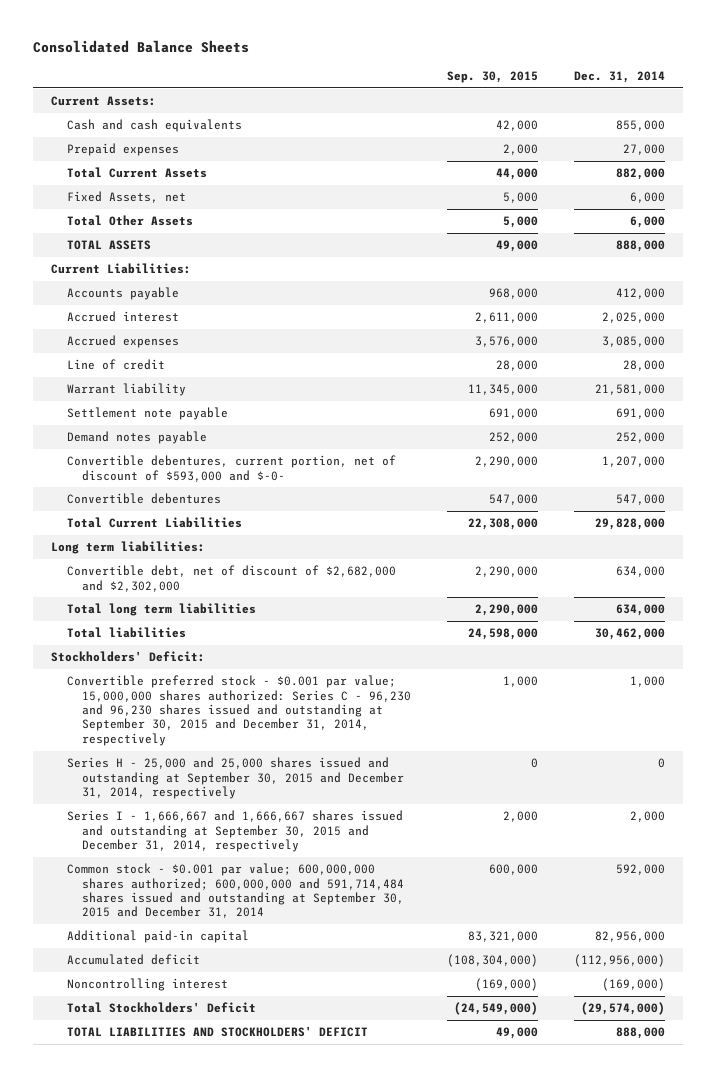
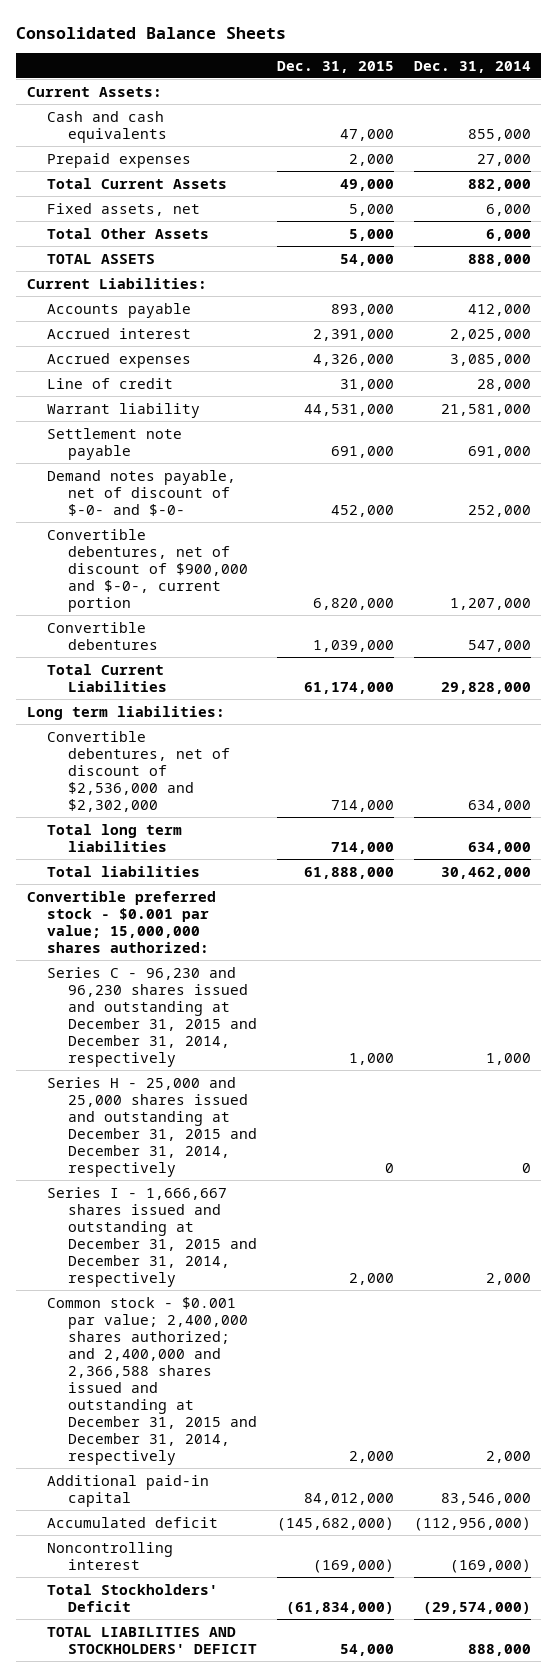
[447,70,539,83] Sep. 30, 2015 -> none
none -> [276,60,394,73] Dec. 31, 2015
[66,191,186,204] Fixed Assets, net -> [47,202,201,216] Fixed assets, net
[66,431,207,445] Demand notes payable -> [47,469,237,516] Demand notes payable, net of discount of $-0- and $-0-
[66,455,396,482] Convertible debentures, current portion, net of discount of $593,000 and $-0- -> [47,528,248,612] Convertible debentures, net of discount of $900,000 and $-0-, current portion
[66,565,396,592] Convertible debt, net of discount of $2,682,000 and $2,302,000 -> [47,730,230,812] Convertible debentures, net of discount of $2,536,000 and $2,302,000
[50,651,205,663] Stockholders' Deficit: -> none
none -> [26,890,216,953] Convertible preferred stock - $0.001 par value; 15,000,000 shares authorized:
[66,675,412,746] Convertible preferred stock - $0.001 par value; 15,000,000 shares authorized: Series C - 96,230 and 96,230 shares issued and outstanding at September 30, 2015 and December 31, 2014, respectively -> [47,966,257,1067] Series C - 96,230 and 96,230 shares issued and outstanding at December 31, 2015 and December 31, 2014, respectively
[66,757,405,800] Series H - 25,000 and 25,000 shares issued and outstanding at September 30, 2015 and December 31, 2014, respectively -> [47,1076,257,1177] Series H - 25,000 and 25,000 shares issued and outstanding at December 31, 2015 and December 31, 2014, respectively
[66,810,403,853] Series I - 1,666,667 and 1,666,667 shares issued and outstanding at September 30, 2015 and December 31, 2014, respectively -> [47,1186,257,1287] Series I - 1,666,667 shares issued and outstanding at December 31, 2015 and December 31, 2014, respectively
[66,863,405,919] Common stock - $0.001 par value; 600,000,000 shares authorized; 600,000,000 and 591,714,484 shares issued and outstanding at September 30, 2015 and December 31, 2014 -> [47,1296,257,1466] Common stock - $0.001 par value; 2,400,000 shares authorized; and 2,400,000 and 2,366,588 shares issued and outstanding at December 31, 2015 and December 31, 2014, respectively
[616,864,666,876] 592,000 -> [486,1451,532,1464] 2,000
[595,931,666,943] 82,956,000 -> [441,1492,532,1505] 83,546,000

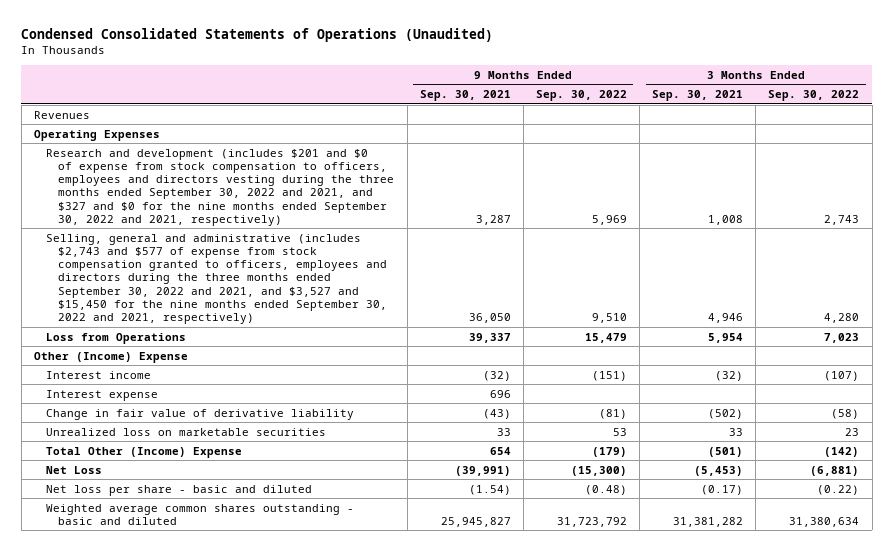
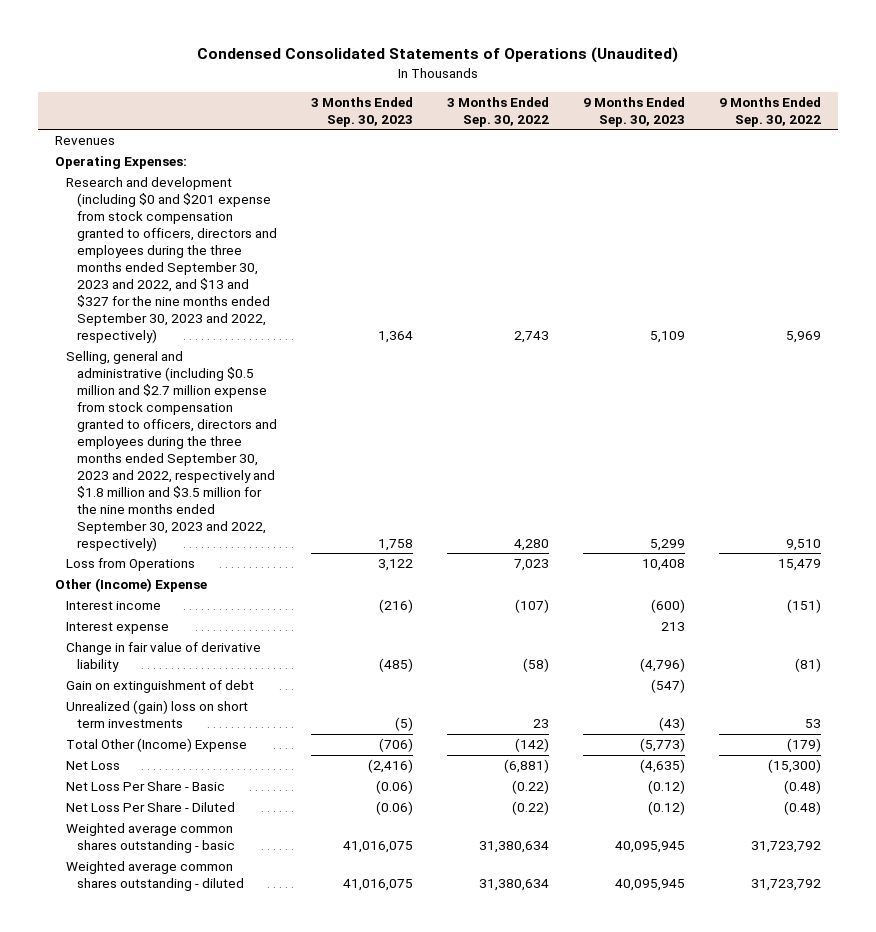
[419,89,511,101] Sep. 30, 2021 -> none
[652,89,744,101] Sep. 30, 2021 -> none
none -> [310,96,413,127] 3 Months Ended Sep. 30, 2023
none -> [582,96,685,127] 9 Months Ended Sep. 30, 2023
[34,129,161,141] Operating Expenses -> [55,156,188,170] Operating Expenses:
[46,148,395,226] Research and development (includes $201 and $0 of expense from stock compensation to officers, employees and directors vesting during the three months ended September 30, 2022 and 2021, and $327 and $0 for the nine months ended September 30, 2022 and 2021, respectively) -> [66,177,277,343] Research and development (including $0 and $201 expense from stock compensation granted to officers, directors and employees during the three months ended September 30, 2023 and 2022, and $13 and $327 for the nine months ended September 30, 2023 and 2022, respectively)
[46,233,388,325] Selling, general and administrative (includes $2,743 and $577 of expense from stock compensation granted to officers, employees and directors during the three months ended September 30, 2022 and 2021, and $3,527 and $15,450 for the nine months ended September 30, 2022 and 2021, respectively) -> [66,351,277,551] Selling, general and administrative (including $0.5 million and $2.7 million expense from stock compensation granted to officers, directors and employees during the three months ended September 30, 2023 and 2022, respectively and $1.8 million and $3.5 million for the nine months ended September 30, 2023 and 2022, respectively)
none -> [66,680,255,694] Gain on extinguishment of debt
[46,427,327,436] Unrealized loss on marketable securities -> [66,700,249,729] Unrealized (gain) loss on short term investments
[46,484,313,496] Net loss per share - basic and diluted -> [66,781,226,792] Net Loss Per Share - Basic
none -> [66,802,236,813] Net Loss Per Share - Diluted
[46,503,355,525] Weighted average common shares outstanding - basic and diluted -> [66,823,235,854] Weighted average common shares outstanding - basic
none -> [66,861,244,892] Weighted average common shares outstanding - diluted

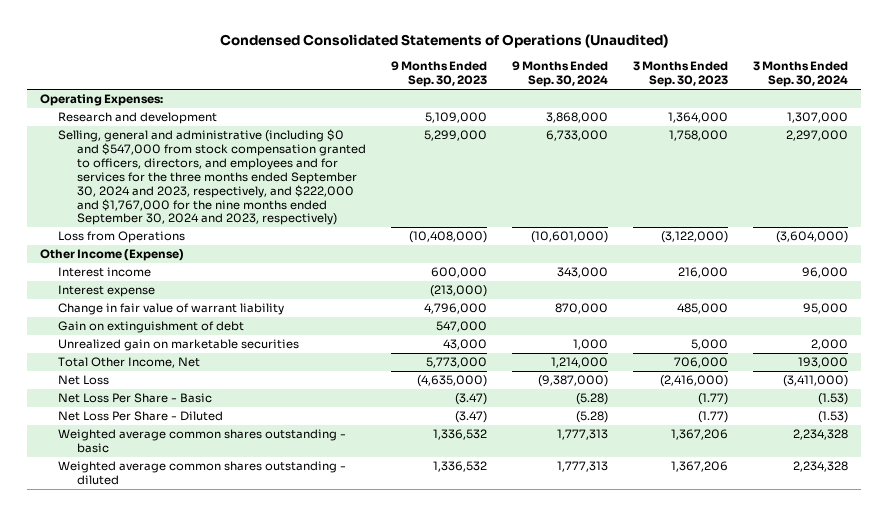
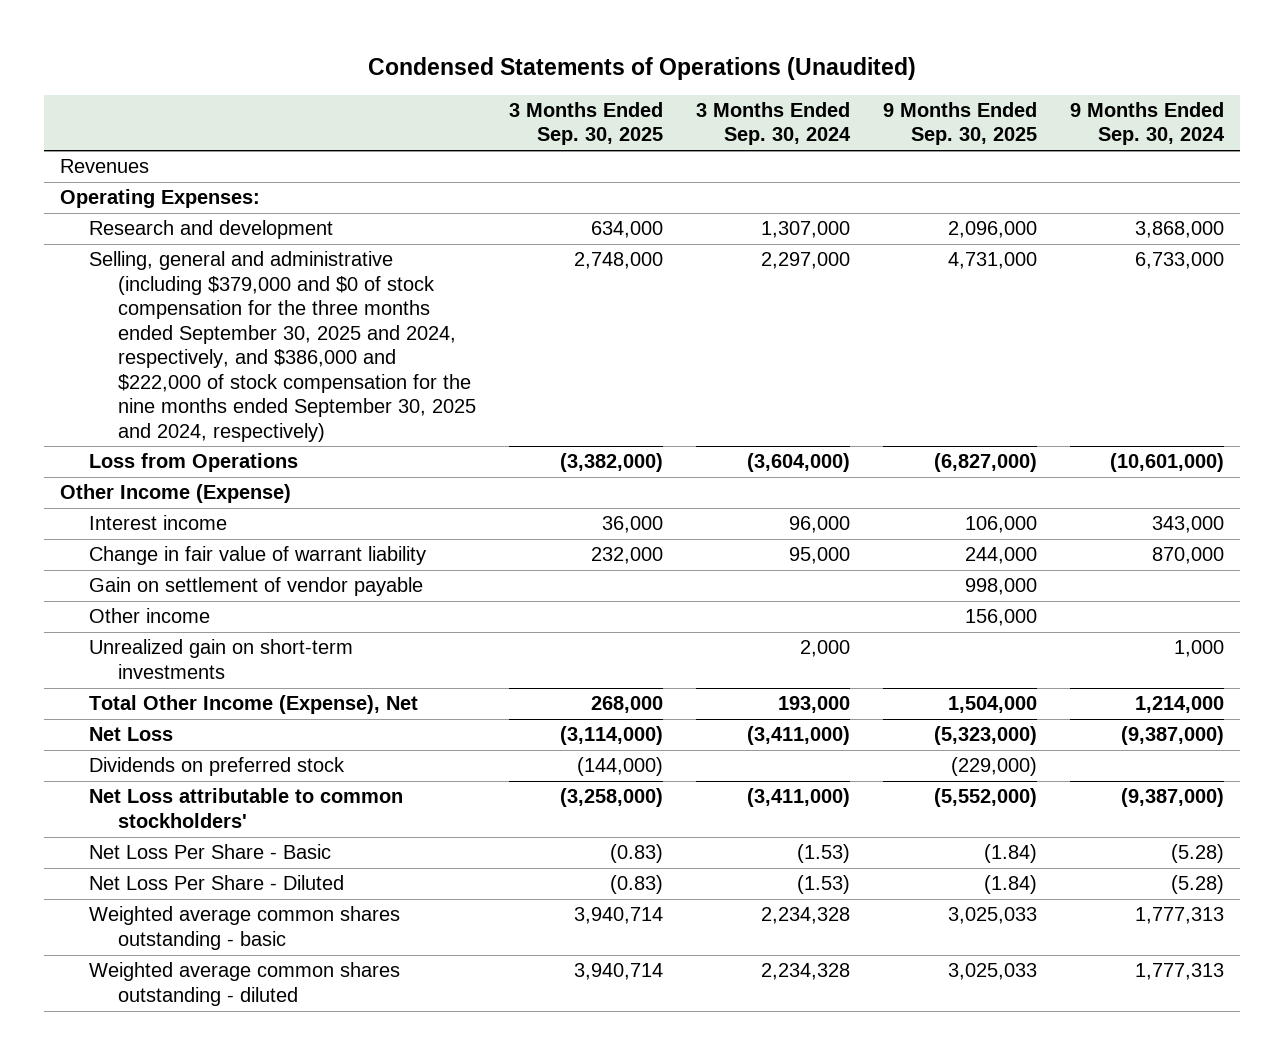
[220,34,669,49] Condensed Consolidated Statements of Operations (Unaudited) -> [368,56,917,80] Condensed Statements of Operations (Unaudited)
[390,61,487,88] 9 Months Ended Sep. 30, 2023 -> none
[633,61,729,88] 3 Months Ended Sep. 30, 2023 -> none
none -> [509,101,664,146] 3 Months Ended Sep. 30, 2025
none -> [883,101,1038,146] 9 Months Ended Sep. 30, 2025
none -> [60,159,150,174] Revenues
[58,129,366,226] Selling, general and administrative (including $0 and $547,000 from stock compensation granted to officers, directors, and employees and for services for the three months ended September 30, 2024 and 2023, respectively, and $222,000 and $1,767,000 for the nine months ended September 30, 2024 and 2023, respectively) -> [89,251,477,442] Selling, general and administrative (including $379,000 and $0 of stock compensation for the three months ended September 30, 2025 and 2024, respectively, and $386,000 and $222,000 of stock compensation for the nine months ended September 30, 2025 and 2024, respectively)
[58,285,156,298] Interest expense -> none
[58,321,245,334] Gain on extinguishment of debt -> [89,577,424,597] Gain on settlement of vendor payable
none -> [89,608,211,624] Other income
[58,339,300,352] Unrealized gain on marketable securities -> [89,639,354,679] Unrealized gain on short-term investments
[58,357,201,369] Total Other Income, Net -> [89,695,419,715] Total Other Income (Expense), Net
none -> [89,757,346,777] Dividends on preferred stock
none -> [89,788,404,828] Net Loss attributable to common stockholders'

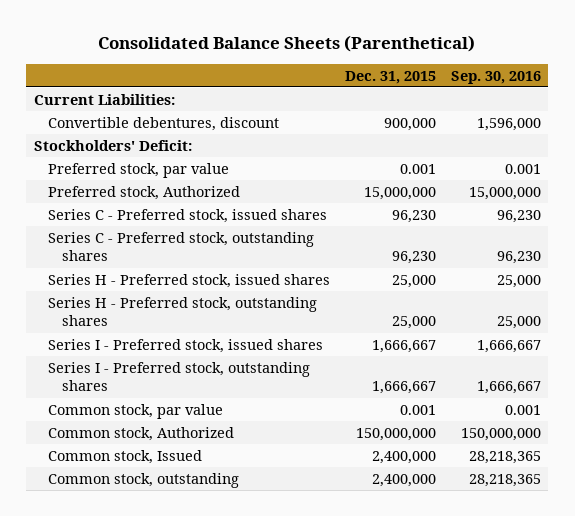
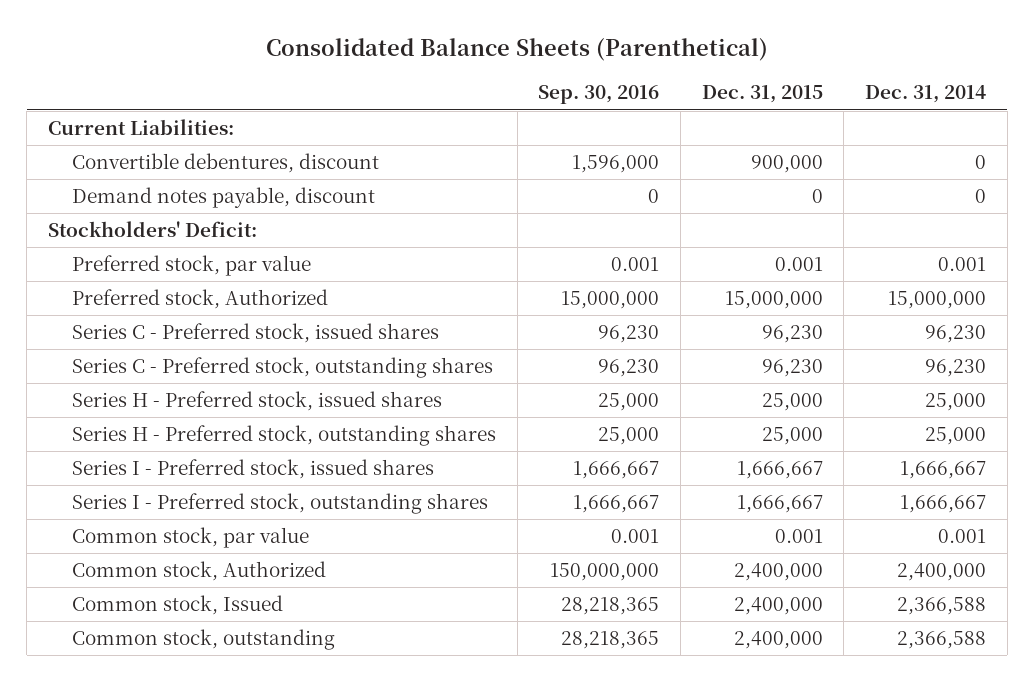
none -> [864,85,986,104] Dec. 31, 2014
none -> [71,187,375,209] Demand notes payable, discount
[355,427,436,441] 150,000,000 -> [733,563,823,582] 2,400,000

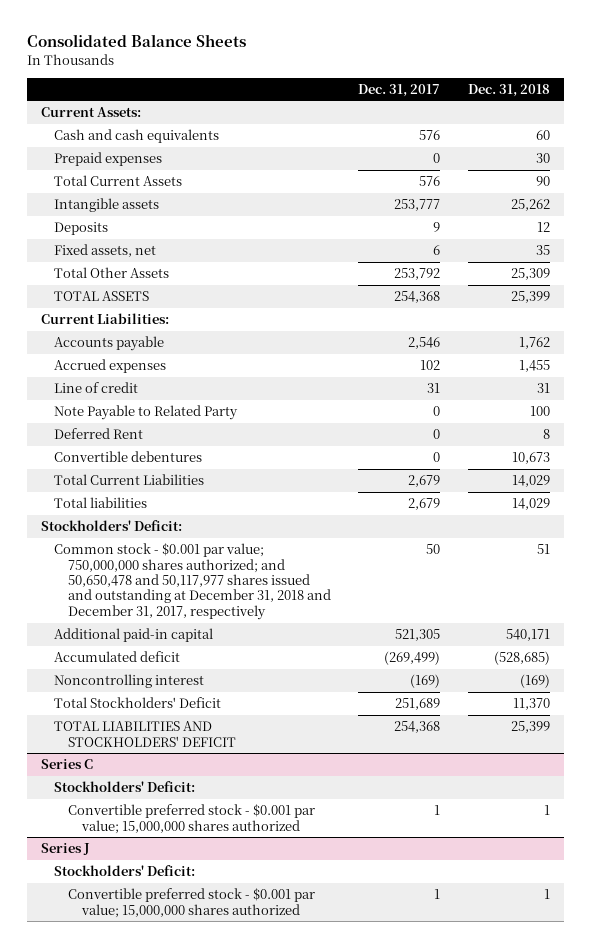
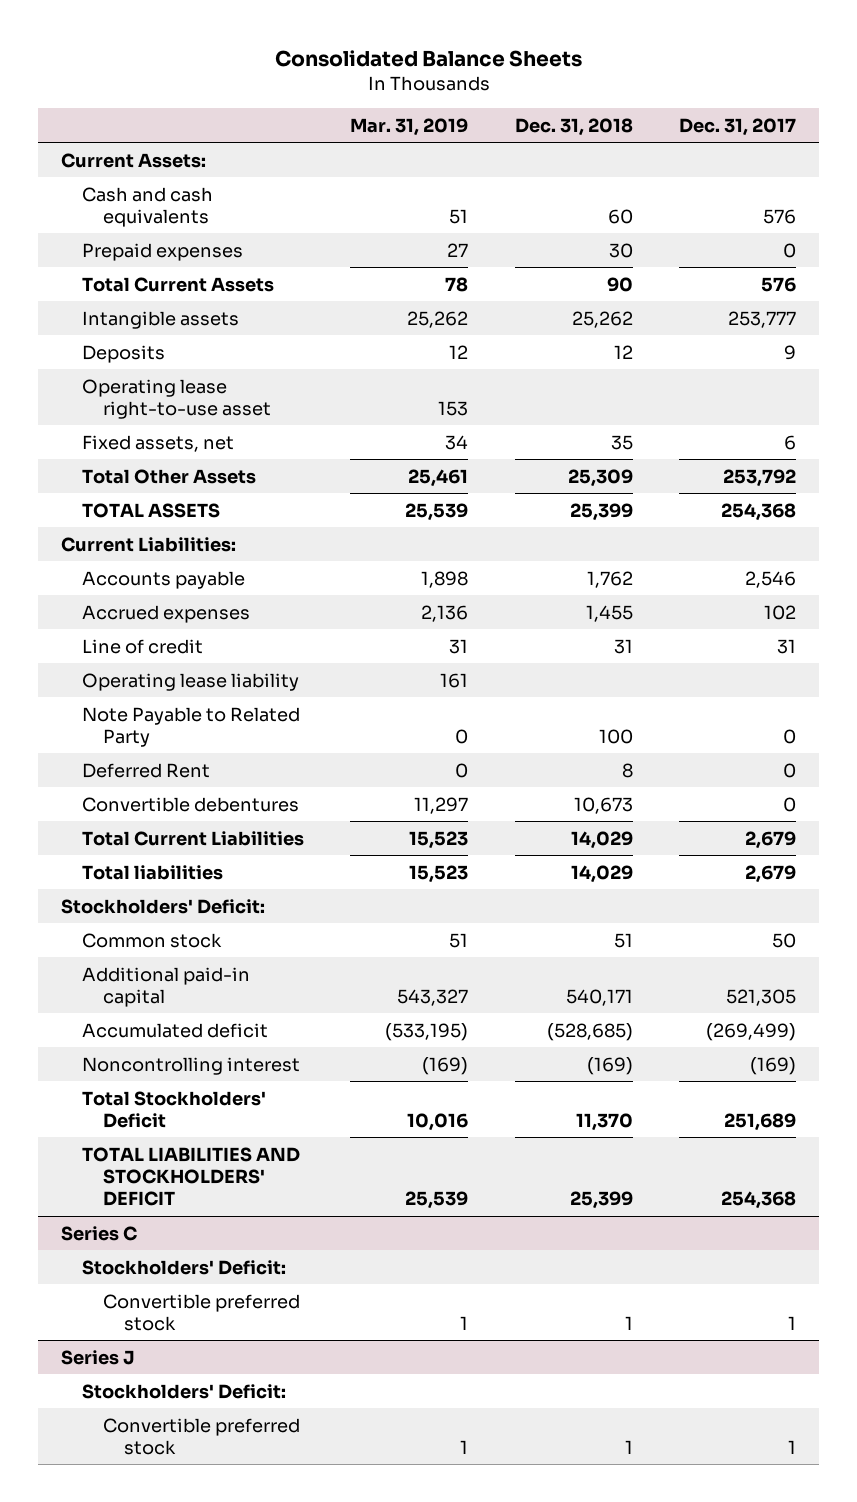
none -> [350,117,469,136] Mar. 31, 2019
none -> [82,378,272,420] Operating lease right-to-use asset
none -> [82,672,300,691] Operating lease liability
[54,543,332,620] Common stock - $0.001 par value; 750,000,000 shares authorized; and 50,650,478 and 50,117,977 shares issued and outstanding at December 31, 2018 and December 31, 2017, respectively -> [82,932,223,948] Common stock
[68,804,316,834] Convertible preferred stock - $0.001 par value; 15,000,000 shares authorized -> [103,1293,301,1332] Convertible preferred stock
[68,888,316,918] Convertible preferred stock - $0.001 par value; 15,000,000 shares authorized -> [103,1417,301,1456] Convertible preferred stock

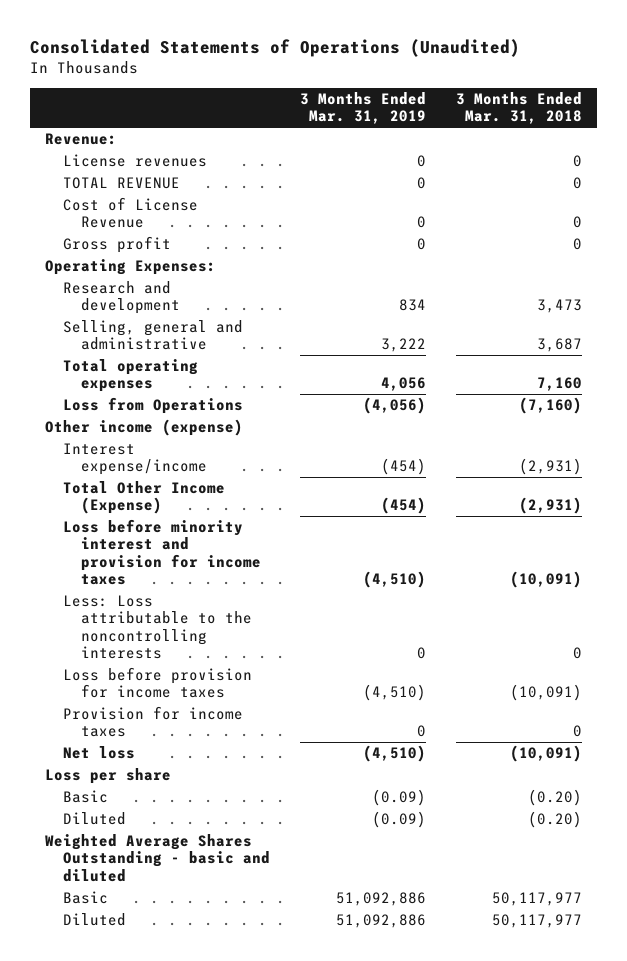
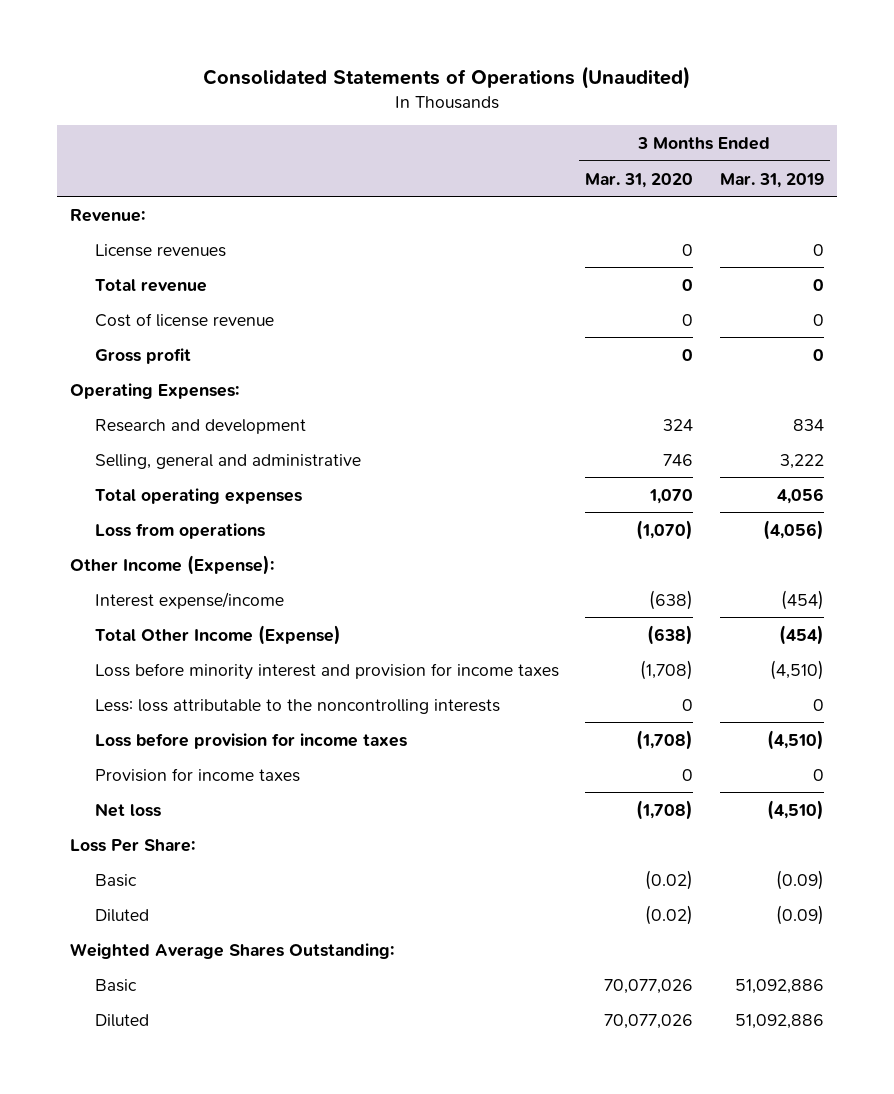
[456,92,583,125] 3 Months Ended Mar. 31, 2018 -> none
none -> [585,172,694,188] Mar. 31, 2020
[62,177,180,190] TOTAL REVENUE -> [94,278,207,292] Total revenue
[62,197,198,229] Cost of License Revenue -> [94,312,274,327] Cost of license revenue
[62,397,243,415] Loss from Operations -> [94,522,265,539] Loss from operations
[44,419,243,437] Other income (expense) -> [69,554,274,575] Other Income (Expense):
[62,595,252,659] Less: Loss attributable to the noncontrolling interests -> [94,698,500,714] Less: loss attributable to the noncontrolling interests
[44,768,171,785] Loss per share -> [69,838,195,852] Loss Per Share:
[44,834,270,882] Weighted Average Shares Outstanding - basic and diluted -> [69,942,394,959] Weighted Average Shares Outstanding:

